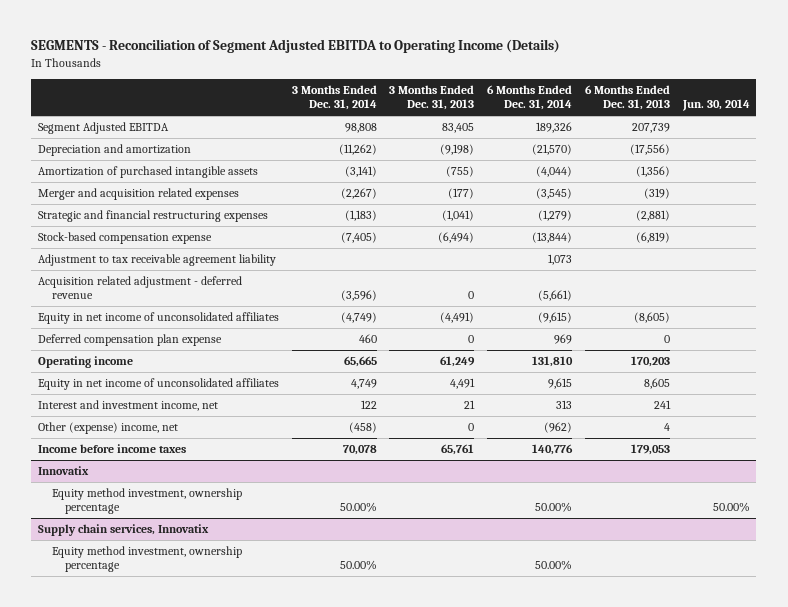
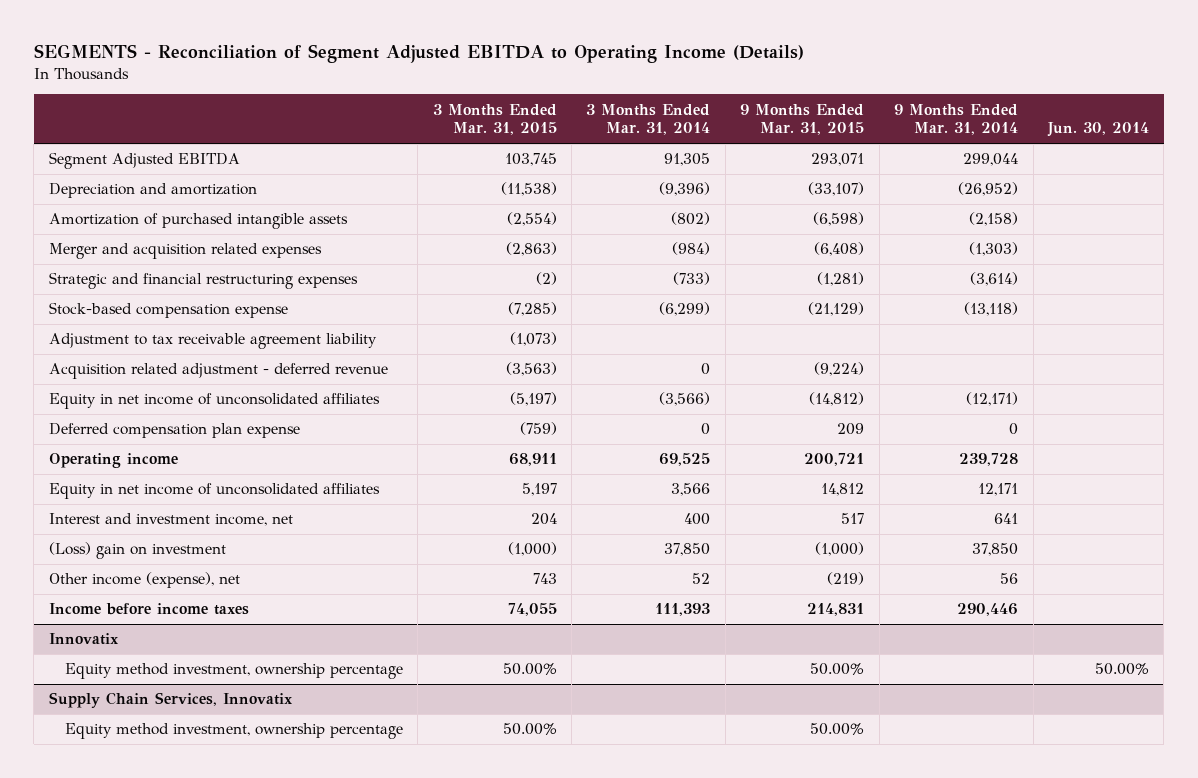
[291,85,377,111] 3 Months Ended Dec. 31, 2014 -> none
[389,85,475,111] 3 Months Ended Dec. 31, 2013 -> none
[487,85,573,111] 6 Months Ended Dec. 31, 2014 -> none
[584,85,670,111] 6 Months Ended Dec. 31, 2013 -> none
none -> [432,103,557,136] 3 Months Ended Mar. 31, 2015
none -> [586,103,711,136] 3 Months Ended Mar. 31, 2014
none -> [740,103,865,136] 9 Months Ended Mar. 31, 2015
none -> [894,103,1019,136] 9 Months Ended Mar. 31, 2014
none -> [48,542,226,560] (Loss) gain on investment
[37,422,178,435] Other (expense) income, net -> [48,572,240,589] Other income (expense), net
[37,524,209,537] Supply chain services, Innovatix -> [48,692,293,709] Supply Chain Services, Innovatix

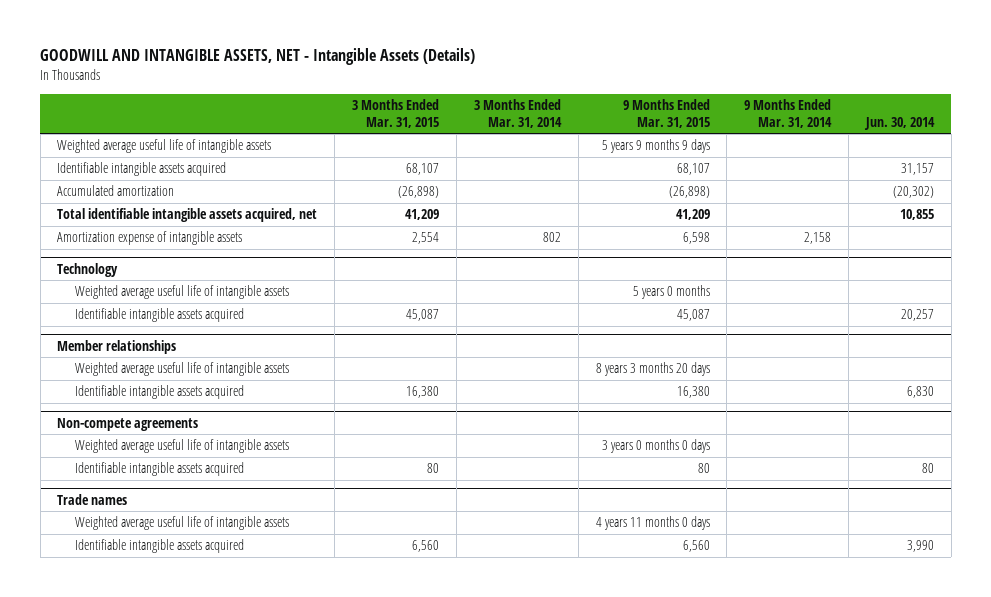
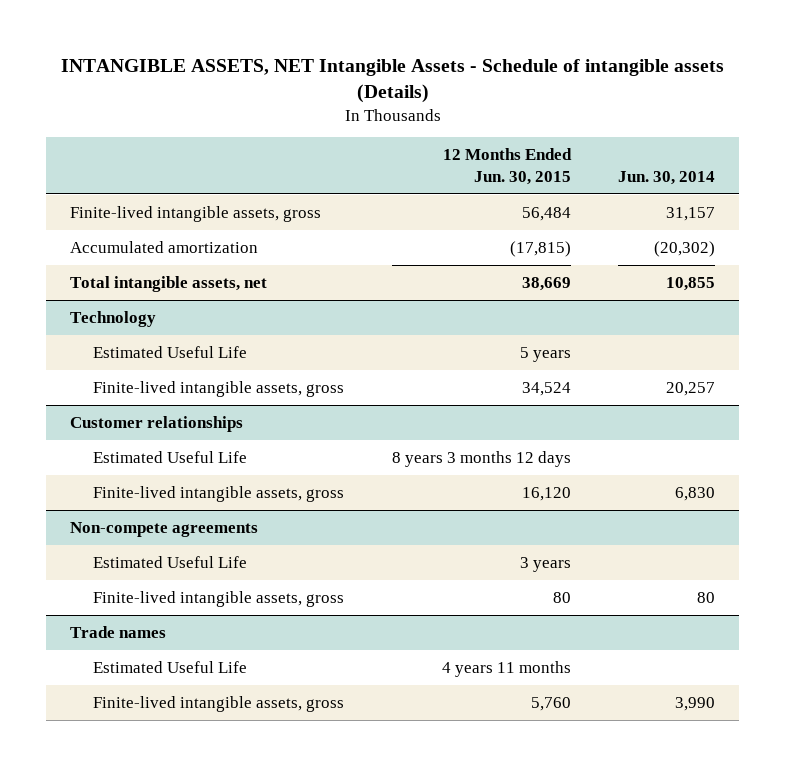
[40,48,476,66] GOODWILL AND INTANGIBLE ASSETS, NET - Intangible Assets (Details) -> [60,58,724,103] INTANGIBLE ASSETS, NET Intangible Assets - Schedule of intangible assets (Details)
[352,99,440,128] 3 Months Ended Mar. 31, 2015 -> none
[473,99,562,128] 3 Months Ended Mar. 31, 2014 -> none
[622,99,710,128] 9 Months Ended Mar. 31, 2015 -> none
[744,99,833,128] 9 Months Ended Mar. 31, 2014 -> none
none -> [442,148,572,186] 12 Months Ended Jun. 30, 2015
[57,139,272,154] Weighted average useful life of intangible assets -> none
[57,162,227,177] Identifiable intangible assets acquired -> [69,205,321,222] Finite-lived intangible assets, gross
[57,231,243,246] Amortization expense of intangible assets -> none
[57,208,318,223] Total identifiable intangible assets acquired, net -> [69,275,267,292] Total intangible assets, net
[74,285,289,300] Weighted average useful life of intangible assets -> [93,345,248,358] Estimated Useful Life
[74,308,244,323] Identifiable intangible assets acquired -> [93,380,345,397] Finite-lived intangible assets, gross
[57,339,177,354] Member relationships -> [69,415,243,432] Customer relationships
[74,362,289,377] Weighted average useful life of intangible assets -> [93,450,248,463] Estimated Useful Life
[74,385,244,400] Identifiable intangible assets acquired -> [93,485,345,502] Finite-lived intangible assets, gross
[74,439,289,454] Weighted average useful life of intangible assets -> [93,555,248,568] Estimated Useful Life
[74,462,244,477] Identifiable intangible assets acquired -> [93,590,345,607] Finite-lived intangible assets, gross
[74,516,289,531] Weighted average useful life of intangible assets -> [93,660,248,673] Estimated Useful Life
[74,539,244,554] Identifiable intangible assets acquired -> [93,695,345,712] Finite-lived intangible assets, gross

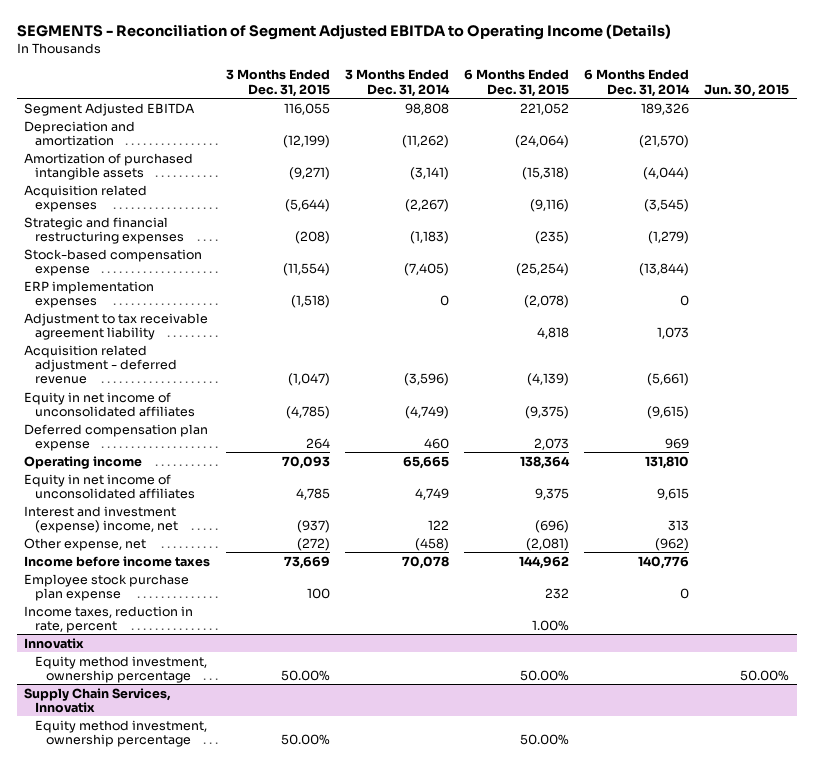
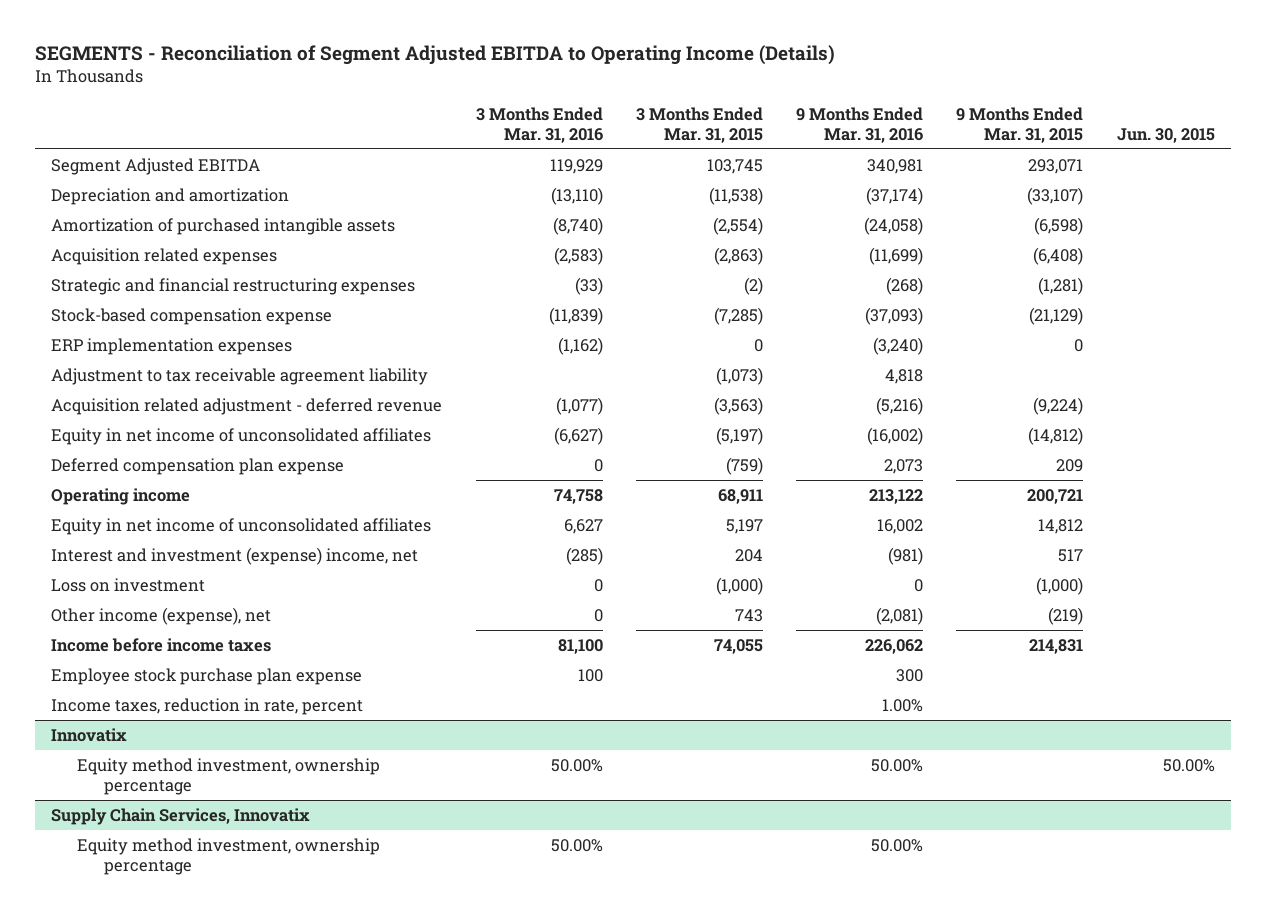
[225,69,330,97] 3 Months Ended Dec. 31, 2015 -> none
[344,69,450,97] 3 Months Ended Dec. 31, 2014 -> none
[464,69,570,97] 6 Months Ended Dec. 31, 2015 -> none
[584,69,691,97] 6 Months Ended Dec. 31, 2014 -> none
none -> [475,106,603,143] 3 Months Ended Mar. 31, 2016
none -> [635,106,763,143] 3 Months Ended Mar. 31, 2015
none -> [796,106,924,143] 9 Months Ended Mar. 31, 2016
none -> [956,106,1084,143] 9 Months Ended Mar. 31, 2015
none -> [51,577,206,592] Loss on investment
[24,537,147,551] Other expense, net -> [51,606,272,625] Other income (expense), net

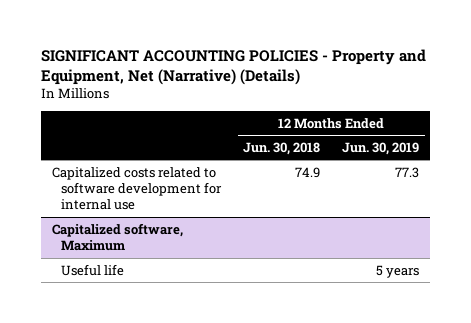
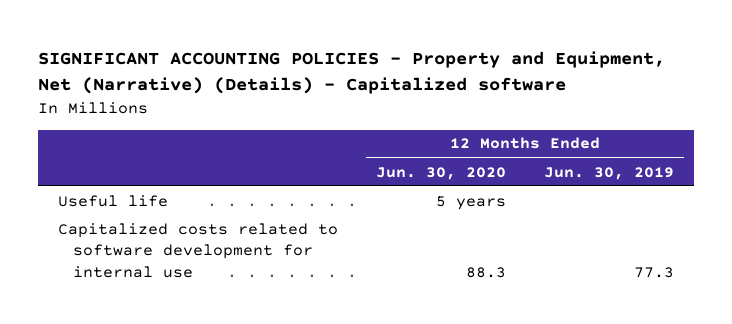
[40,48,426,85] SIGNIFICANT ACCOUNTING POLICIES - Property and Equipment, Net (Narrative) (Details) -> [38,51,666,95] SIGNIFICANT ACCOUNTING POLICIES - Property and Equipment, Net (Narrative) (Details) - Capitalized software
[243,141,321,155] Jun. 30, 2018 -> none
none -> [376,166,507,180] Jun. 30, 2020
none -> [57,194,168,207] Useful life
[51,222,183,252] Capitalized software, Maximum -> none
[61,263,125,276] Useful life -> none

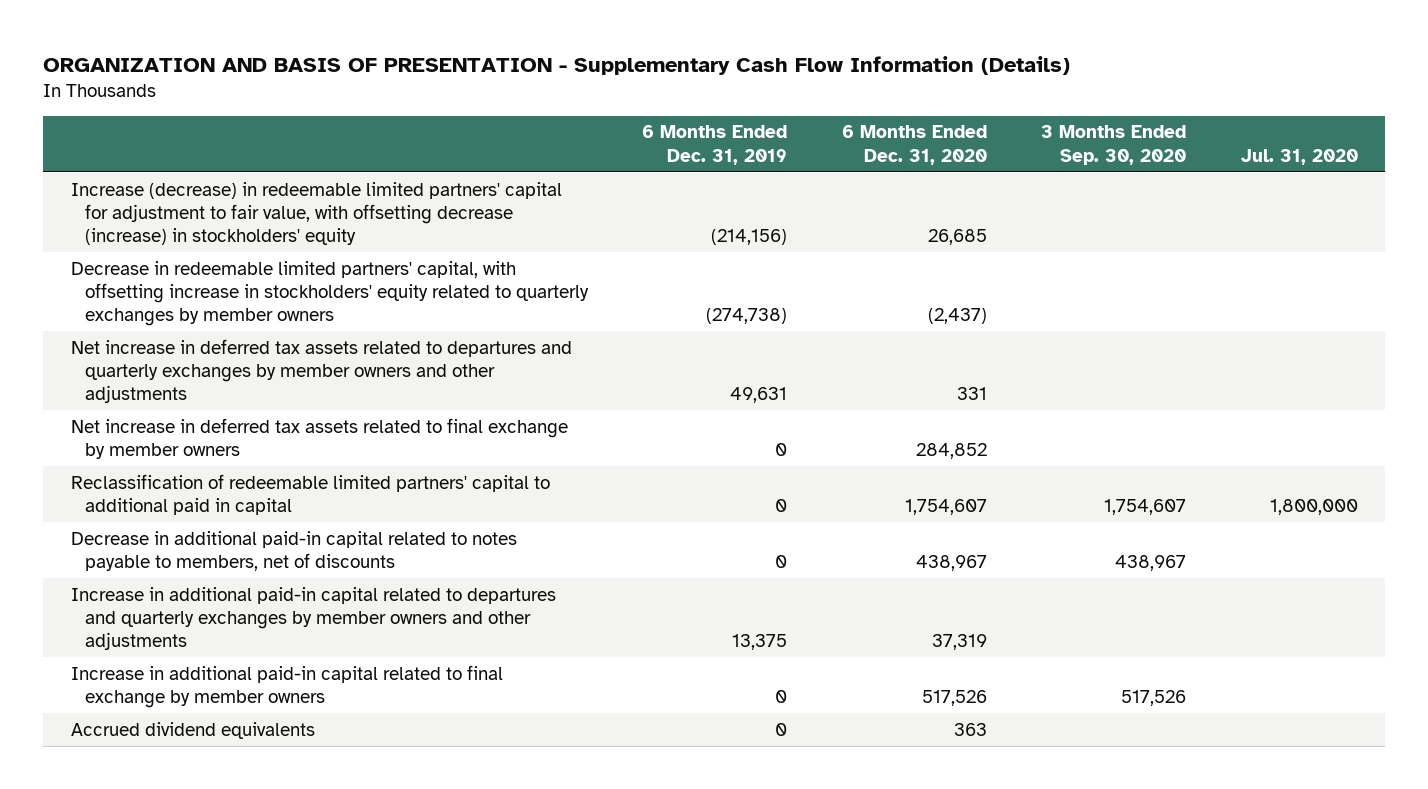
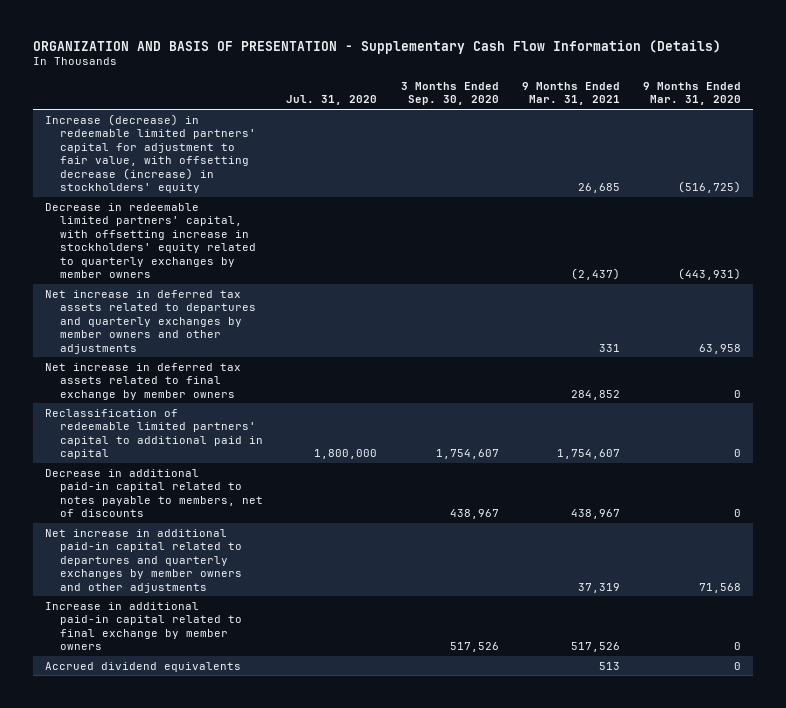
[642,125,788,165] 6 Months Ended Dec. 31, 2019 -> none
[841,125,987,165] 6 Months Ended Dec. 31, 2020 -> none
none -> [522,82,621,106] 9 Months Ended Mar. 31, 2021
none -> [643,82,742,106] 9 Months Ended Mar. 31, 2020
[70,586,556,651] Increase in additional paid-in capital related to departures and quarterly exchanges by member owners and other adjustments -> [45,528,243,593] Net increase in additional paid-in capital related to departures and quarterly exchanges by member owners and other adjustments

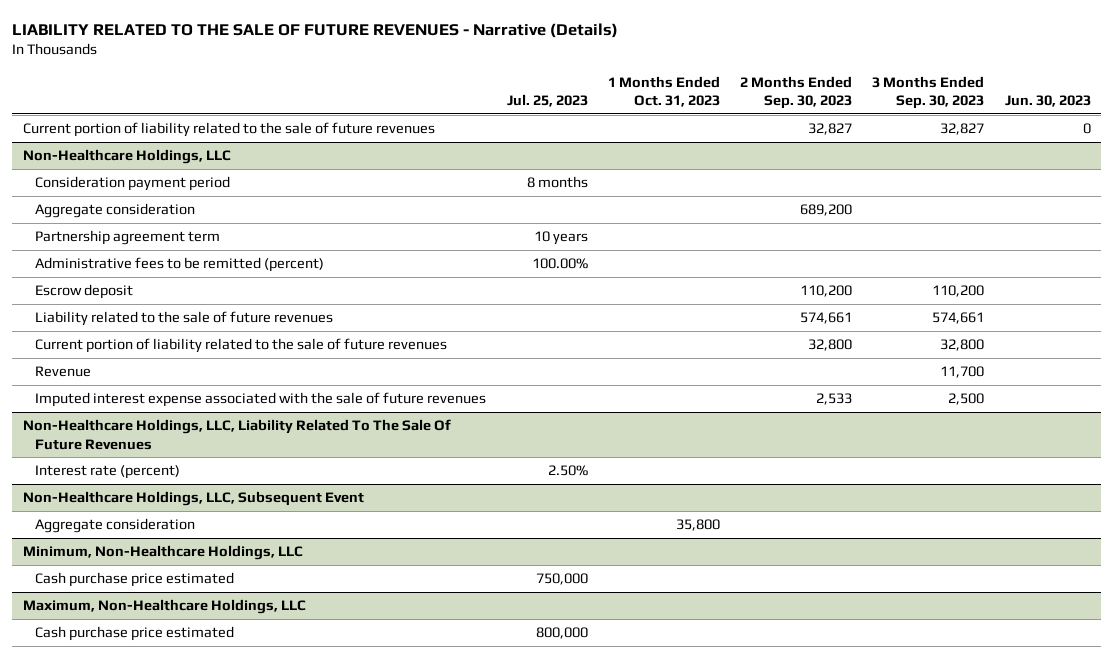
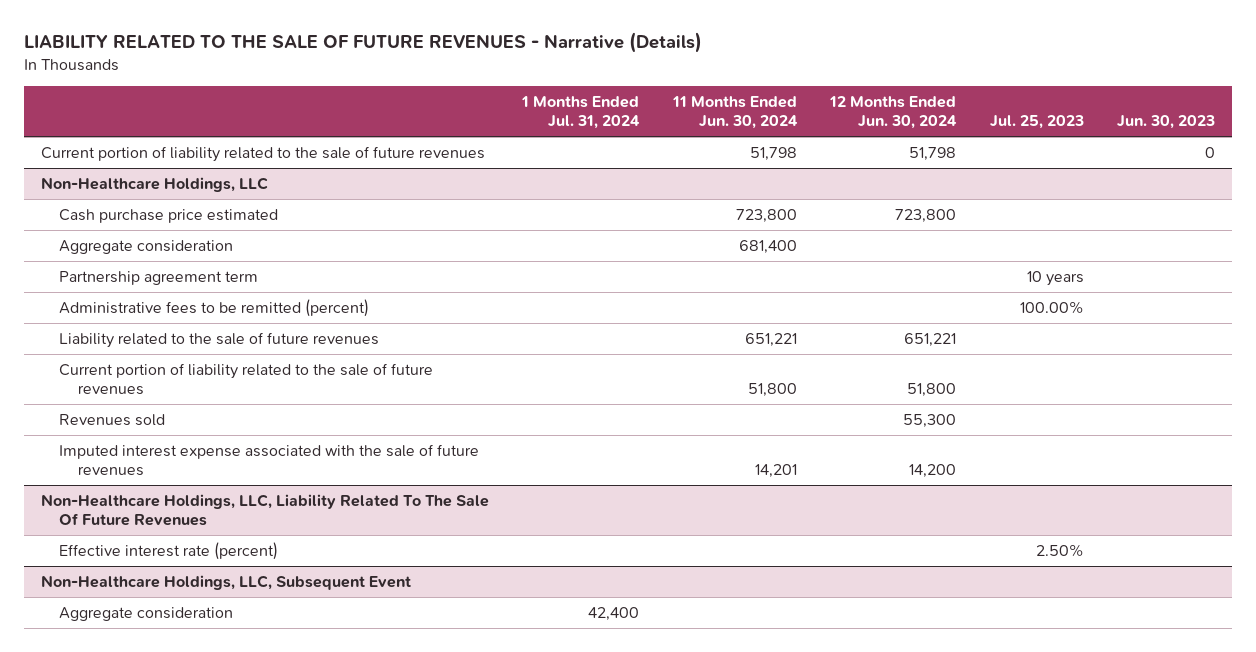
[607,75,720,107] 1 Months Ended Oct. 31, 2023 -> none
[740,75,853,109] 2 Months Ended Sep. 30, 2023 -> none
[872,75,985,109] 3 Months Ended Sep. 30, 2023 -> none
none -> [521,95,641,129] 1 Months Ended Jul. 31, 2024
none -> [671,95,798,129] 11 Months Ended Jun. 30, 2024
none -> [829,95,958,129] 12 Months Ended Jun. 30, 2024
[35,176,231,192] Consideration payment period -> none
none -> [59,209,279,224] Cash purchase price estimated
[35,284,134,300] Escrow deposit -> none
[35,366,92,378] Revenue -> [59,414,166,427] Revenues sold
[35,465,181,480] Interest rate (percent) -> [59,542,279,561] Effective interest rate (percent)
[22,545,303,561] Minimum, Non-Healthcare Holdings, LLC -> none
[35,572,235,588] Cash purchase price estimated -> none
[22,599,306,615] Maximum, Non-Healthcare Holdings, LLC -> none
[35,626,235,642] Cash purchase price estimated -> none

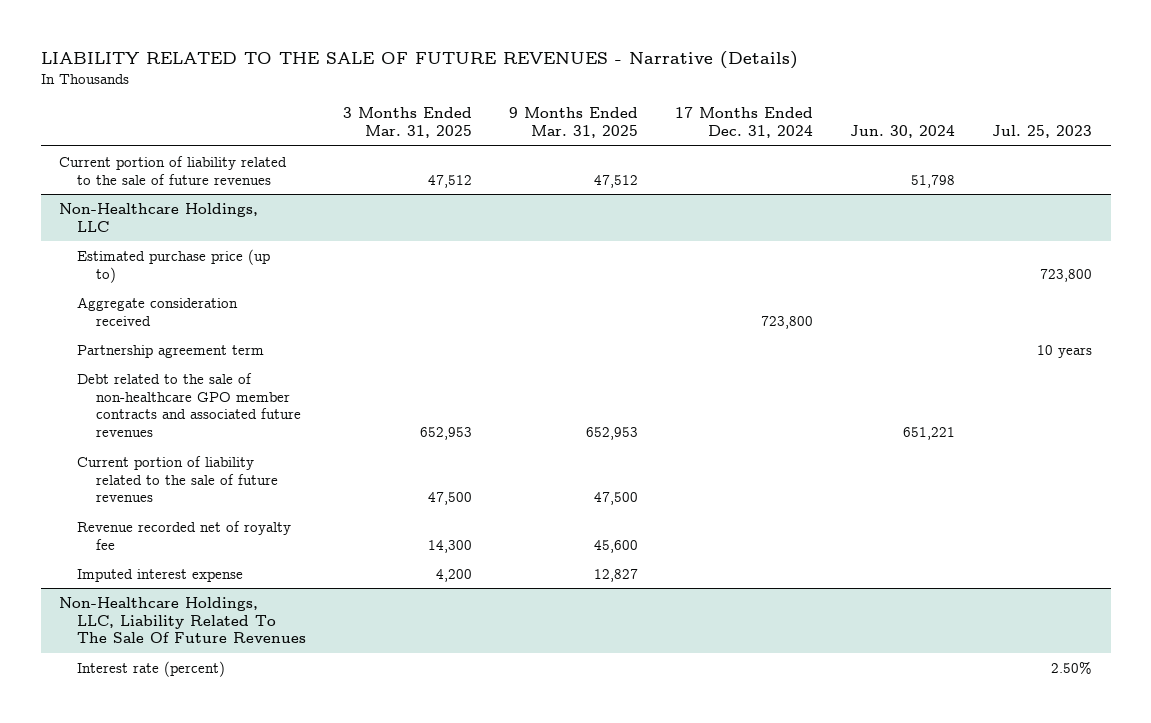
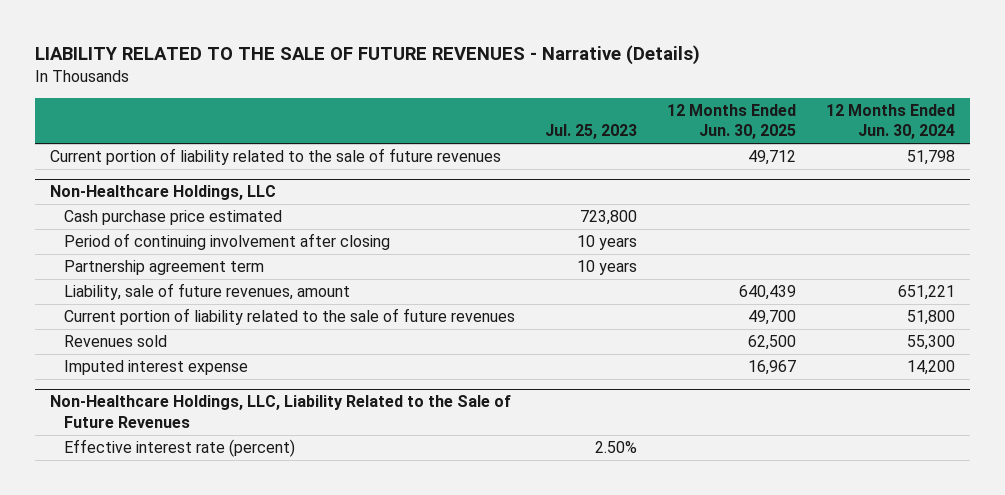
[343,107,473,139] 3 Months Ended Mar. 31, 2025 -> none
[509,107,639,139] 9 Months Ended Mar. 31, 2025 -> none
[675,107,814,139] 17 Months Ended Dec. 31, 2024 -> none
[850,125,956,139] Jun. 30, 2024 -> none
none -> [666,103,796,140] 12 Months Ended Jun. 30, 2025
none -> [826,103,956,140] 12 Months Ended Jun. 30, 2024
[77,296,239,326] Aggregate consideration received -> none
[77,248,271,283] Estimated purchase price (up to) -> [63,210,282,226] Cash purchase price estimated
none -> [63,233,390,251] Period of continuing involvement after closing
[77,372,301,438] Debt related to the sale of non-healthcare GPO member contracts and associated future revenues -> [63,283,350,301] Liability, sale of future revenues, amount
[77,520,292,550] Revenue recorded net of royalty fee -> [63,335,167,348] Revenues sold
[59,596,307,644] Non-Healthcare Holdings, LLC, Liability Related To The Sale Of Future Revenues -> [50,395,512,429] Non-Healthcare Holdings, LLC, Liability Related to the Sale of Future Revenues
[77,660,226,677] Interest rate (percent) -> [63,439,295,458] Effective interest rate (percent)

